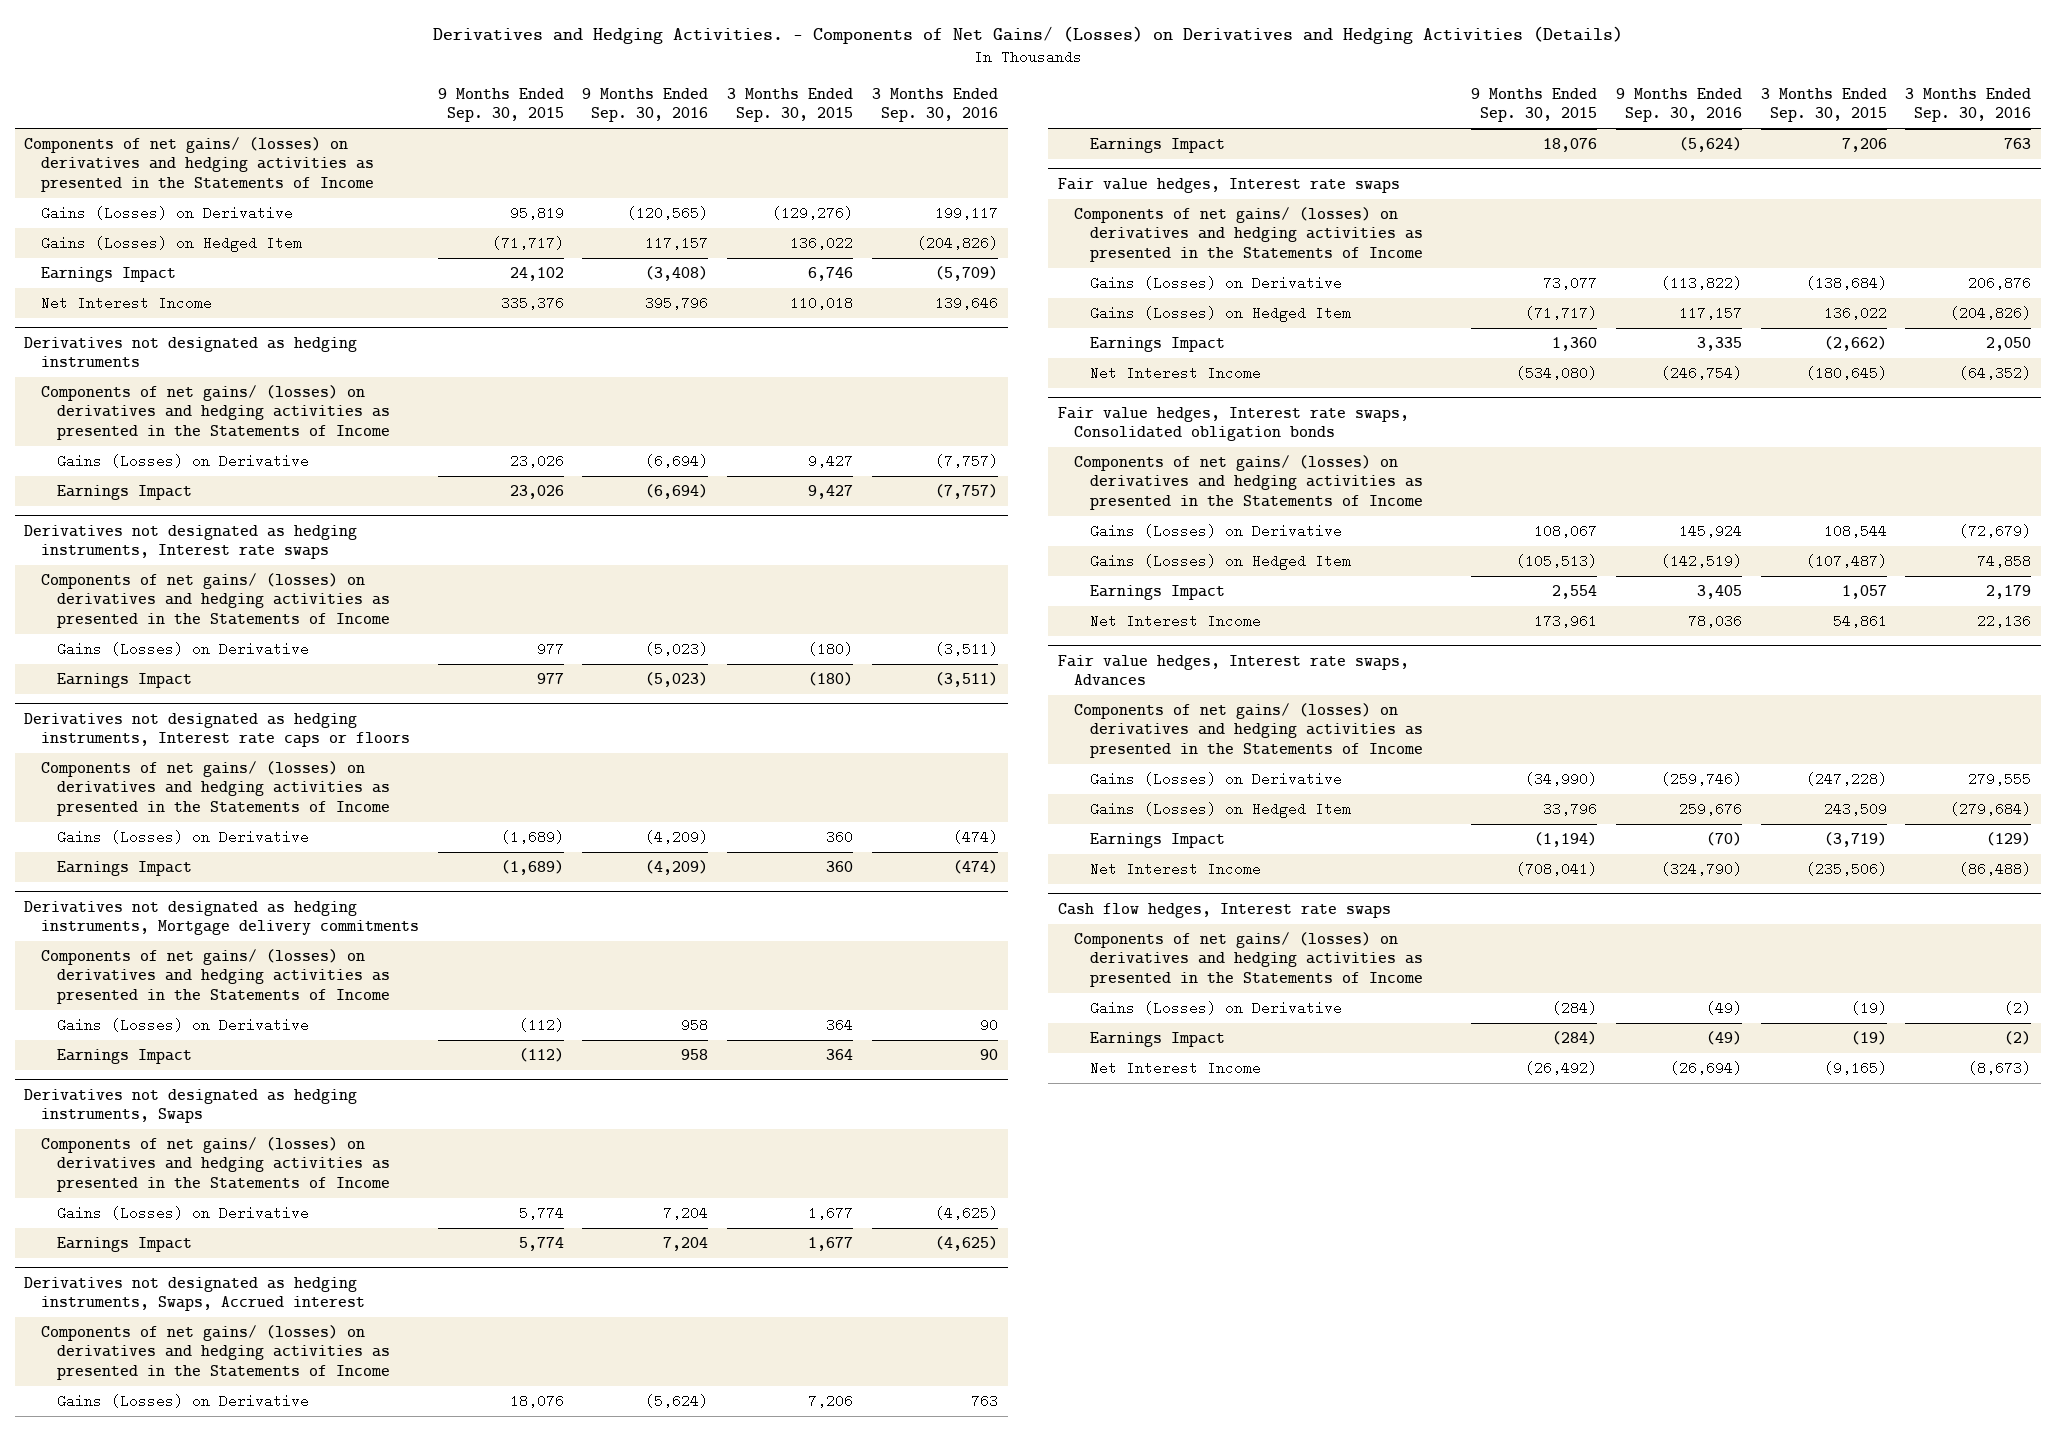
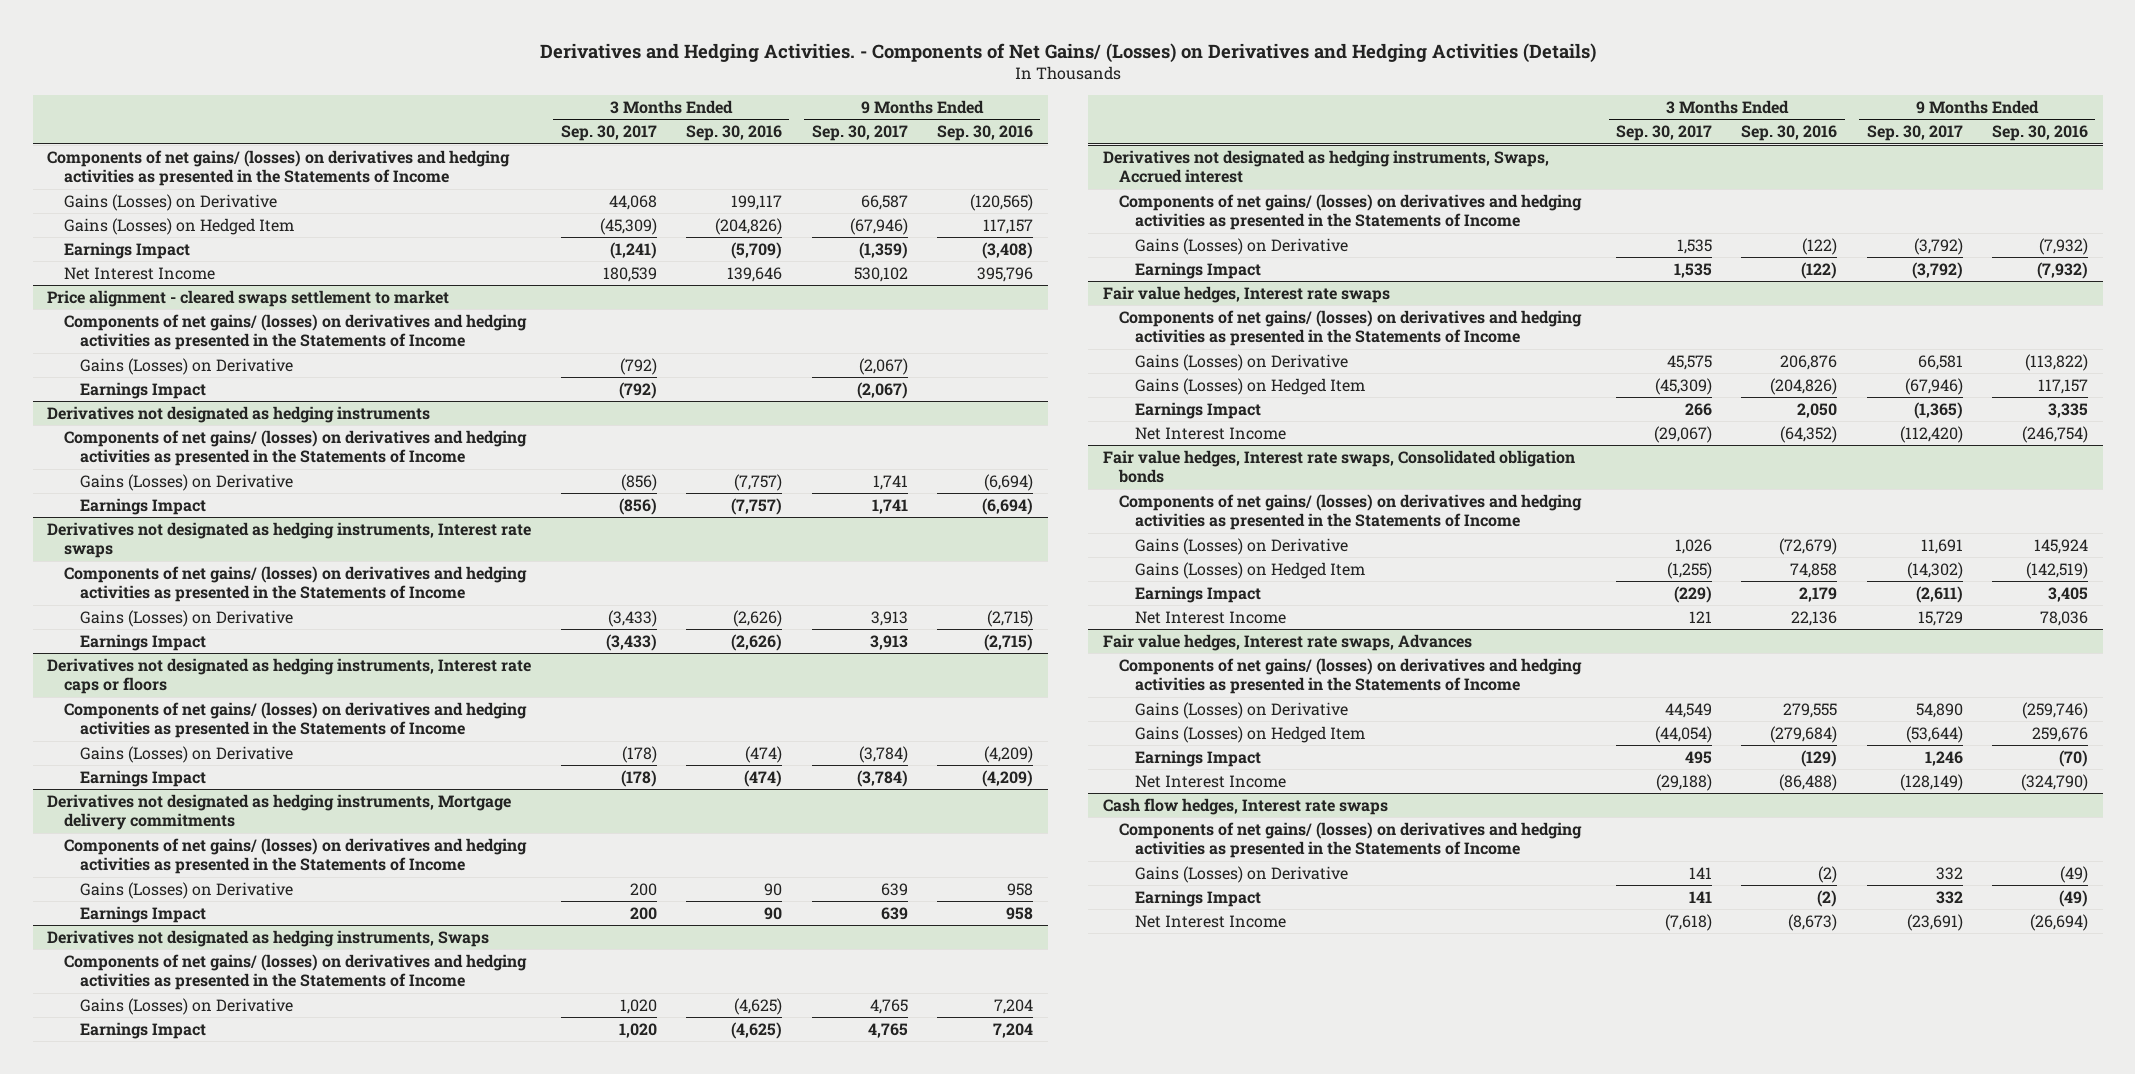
[437,87,564,122] 9 Months Ended Sep. 30, 2015 -> none
[727,87,854,122] 3 Months Ended Sep. 30, 2015 -> none
none -> [560,125,657,142] Sep. 30, 2017
none -> [811,125,908,142] Sep. 30, 2017
none -> [47,289,450,307] Price alignment - cleared swaps settlement to market
none -> [63,313,527,351] Components of net gains/ (losses) on derivatives and hedging activities as presented in the Statements of Income
none -> [80,357,294,375] Gains (Losses) on Derivative
none -> [80,381,207,399] Earnings Impact
[645,642,709,657] (5,023) -> [986,609,1033,627] (2,715)
[935,642,999,657] (3,511) -> [733,609,783,627] (2,626)
[645,672,709,688] (5,023) -> [983,633,1033,651] (2,715)
[935,672,999,688] (3,511) -> [731,633,783,651] (2,626)
[645,1394,709,1409] (5,624) -> [2039,237,2089,255] (7,932)
[971,1394,999,1409] 763 -> [1802,237,1838,255] (122)
[1678,137,1742,153] (5,624) -> [2037,261,2089,279] (7,932)
[2004,138,2032,150] 763 -> [1801,261,1838,279] (122)

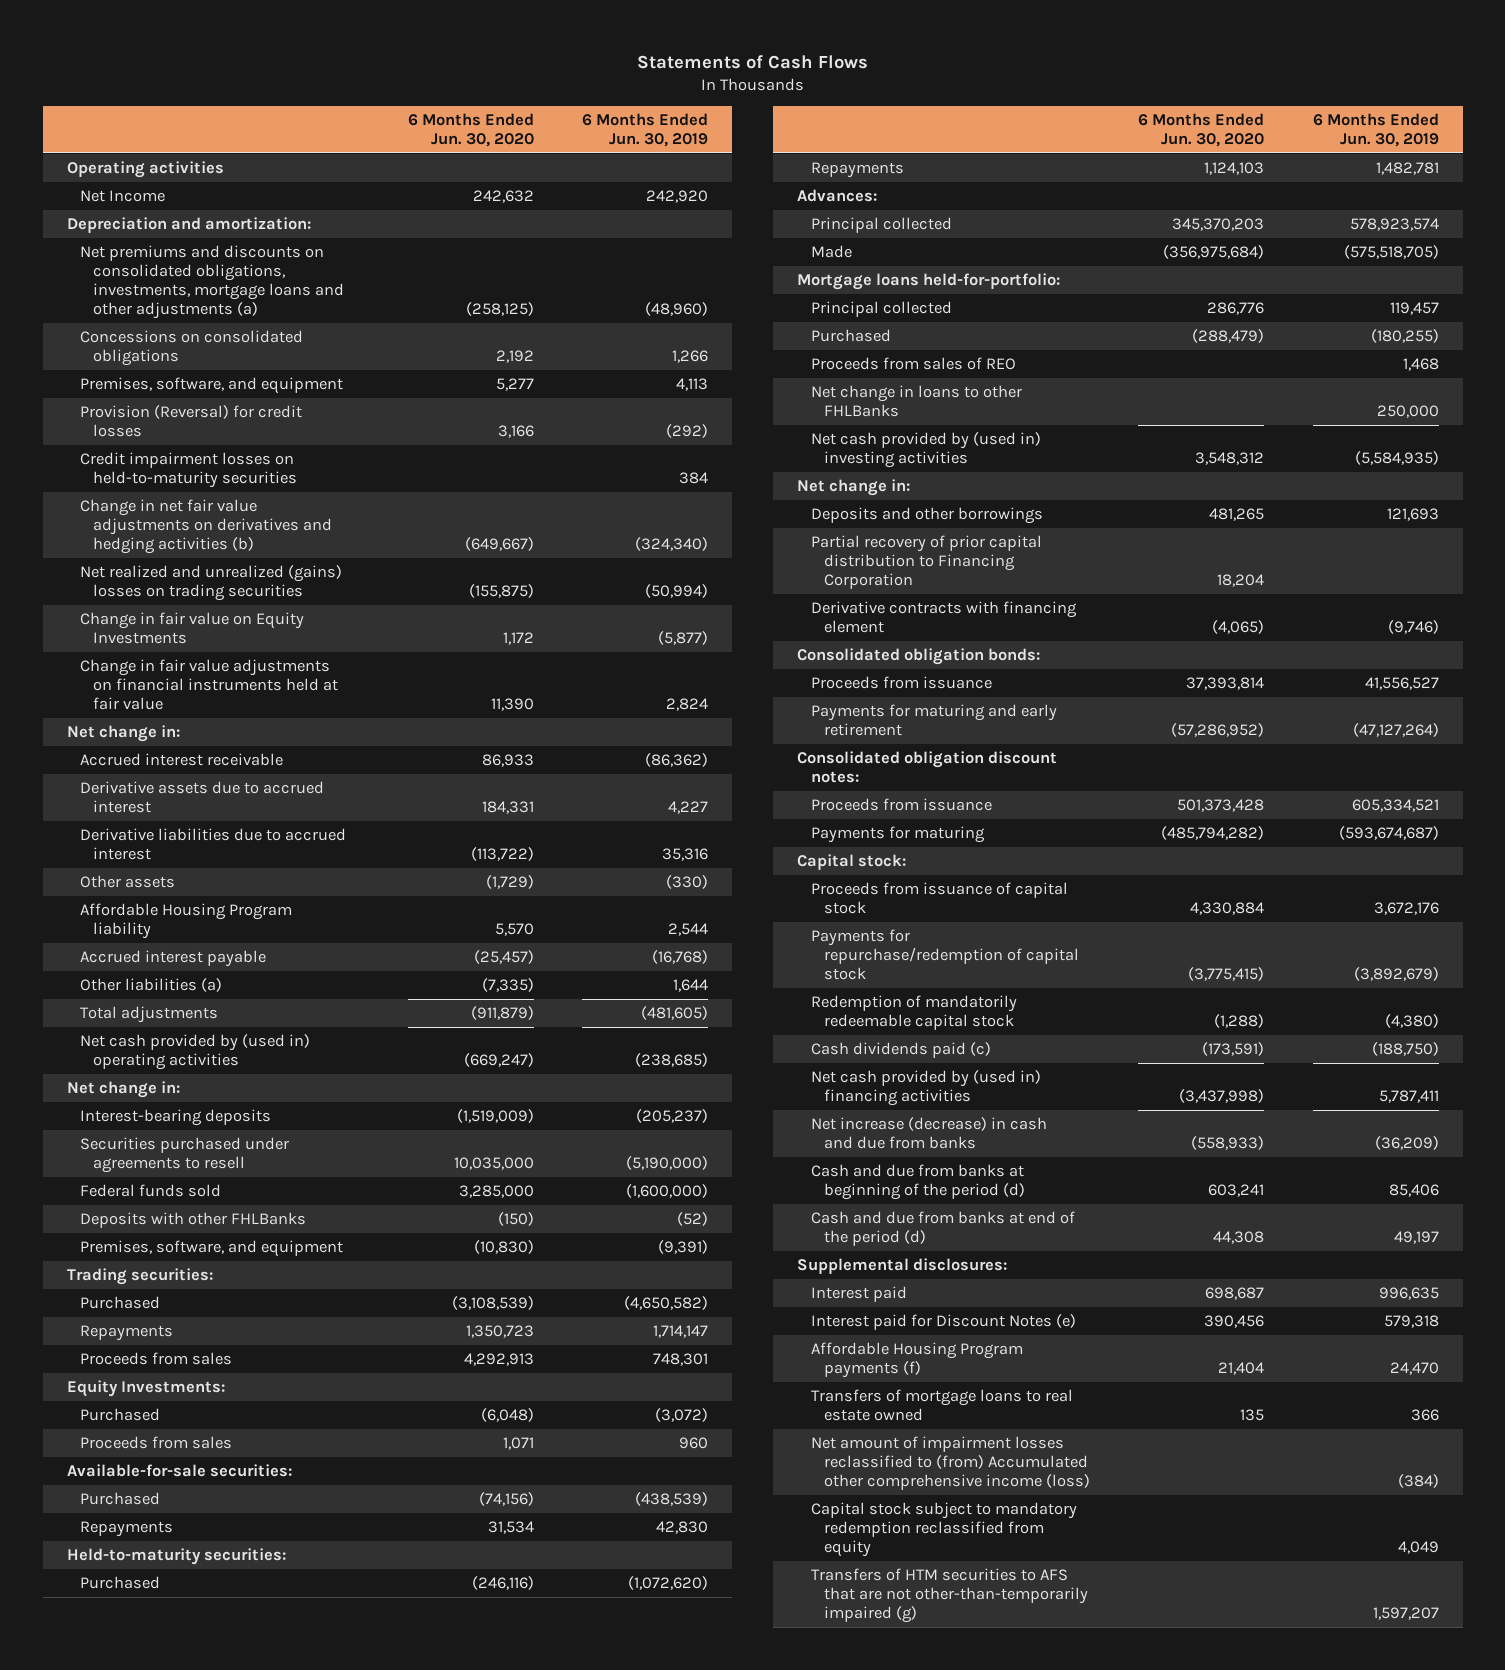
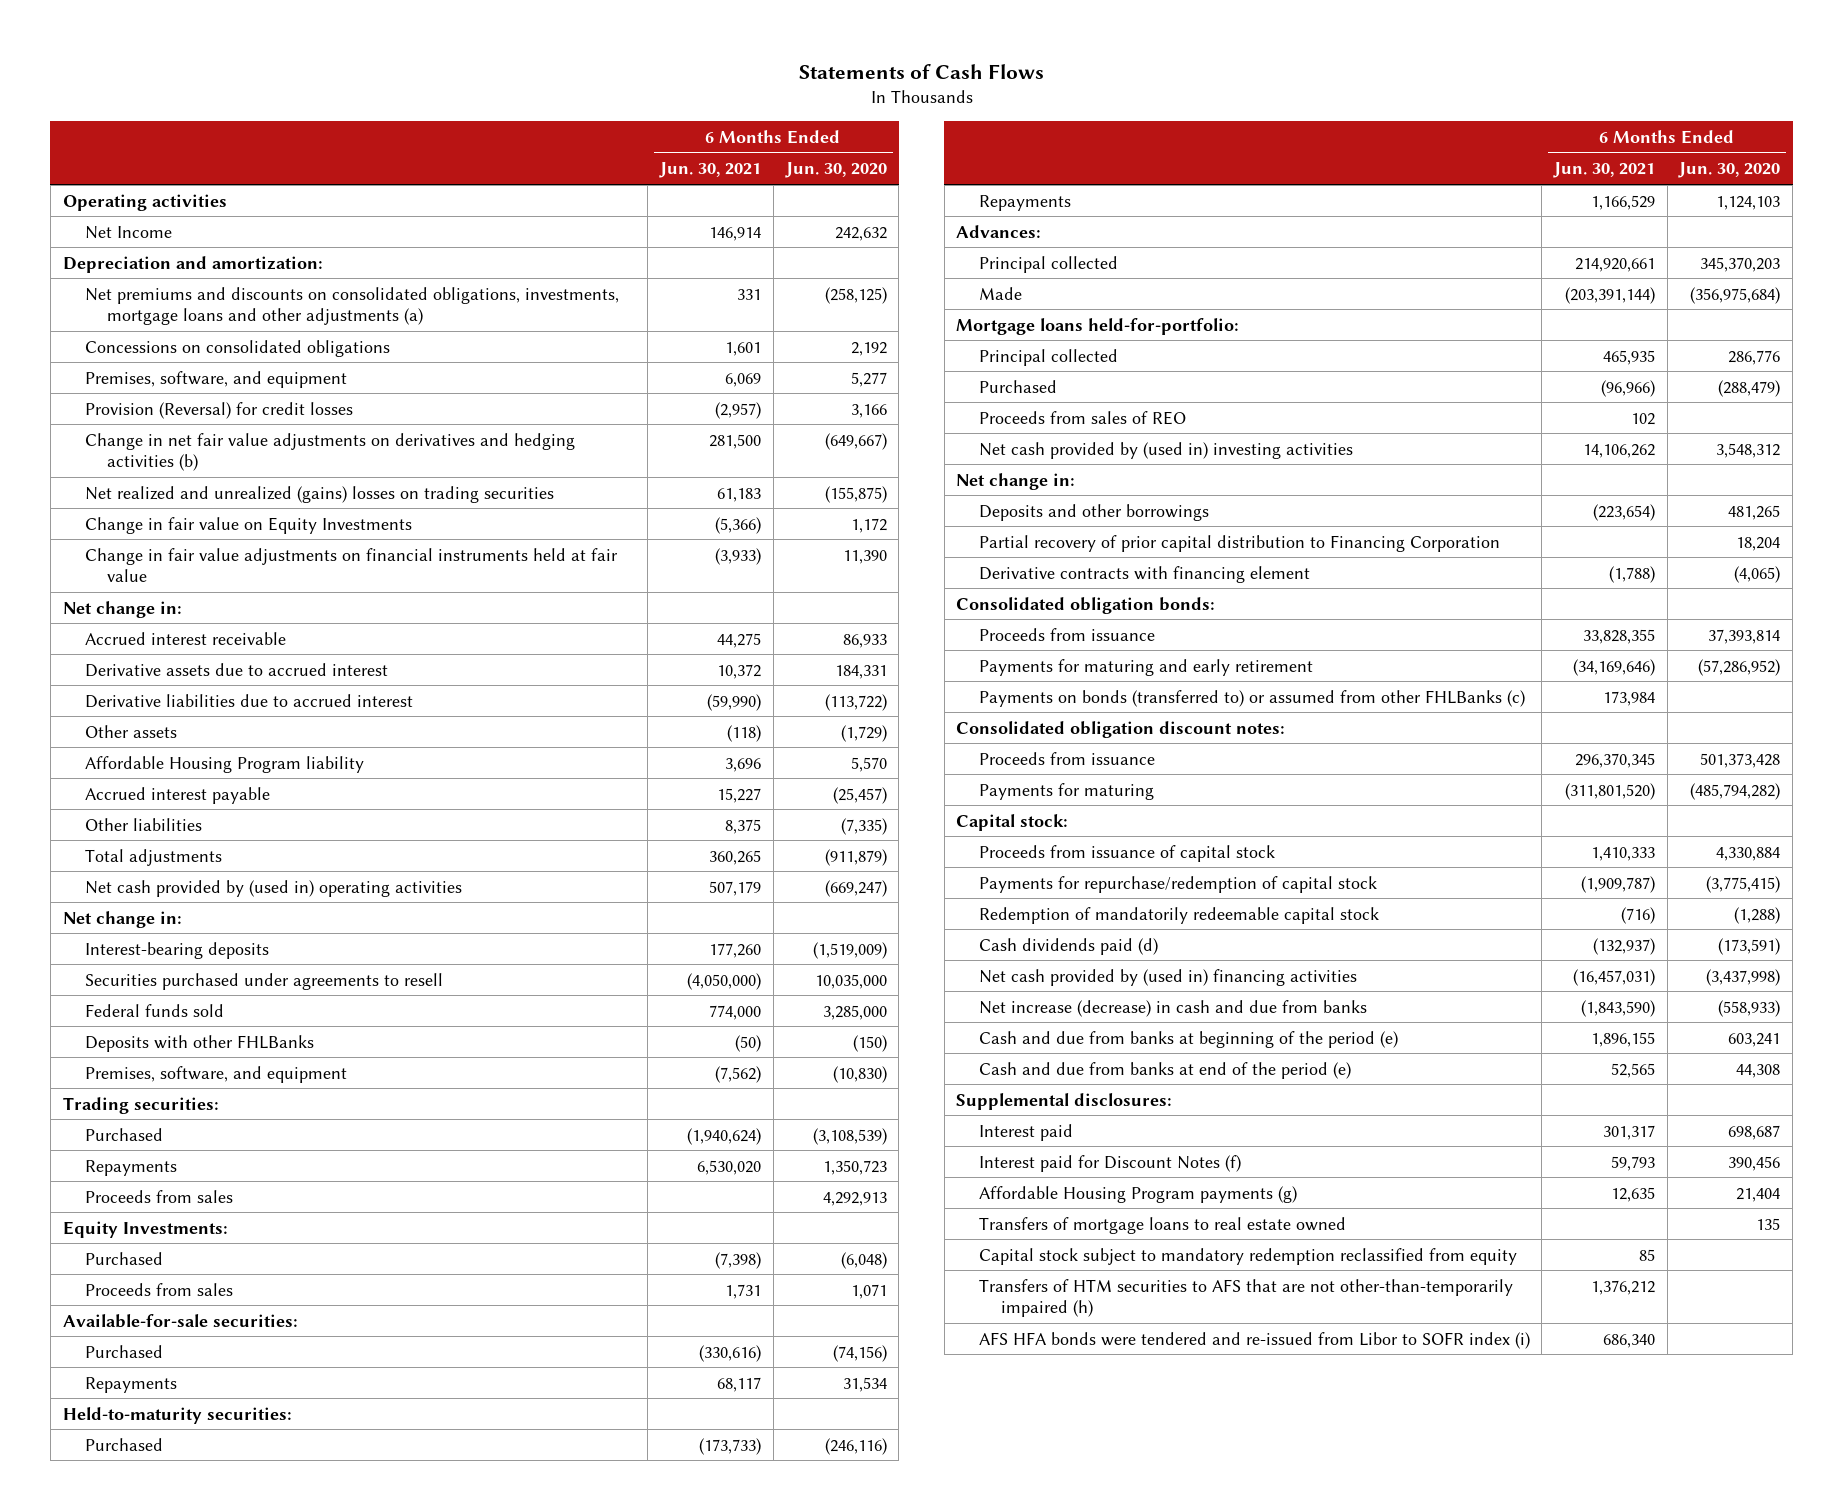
[582,113,709,148] 6 Months Ended Jun. 30, 2019 -> none
none -> [659,162,762,179] Jun. 30, 2021
[80,452,298,489] Credit impairment losses on held-to-maturity securities -> none
[80,978,223,993] Other liabilities (a) -> [84,817,202,831] Other liabilities
[810,385,1022,418] Net change in loans to other FHLBanks -> none
none -> [978,689,1525,707] Payments on bonds (transferred to) or assumed from other FHLBanks (c)
[810,1042,991,1059] Cash dividends paid (c) -> [978,937,1158,955] Cash dividends paid (d)
[810,1164,1025,1201] Cash and due from banks at beginning of the period (d) -> [978,1030,1398,1048] Cash and due from banks at beginning of the period (e)
[810,1211,1075,1247] Cash and due from banks at end of the period (d) -> [978,1061,1351,1079] Cash and due from banks at end of the period (e)
[810,1314,1076,1331] Interest paid for Discount Notes (e) -> [978,1154,1241,1172] Interest paid for Discount Notes (f)
[810,1342,1023,1379] Affordable Housing Program payments (f) -> [978,1185,1297,1203] Affordable Housing Program payments (g)
[810,1436,1090,1491] Net amount of impairment losses reclassified to (from) Accumulated other comprehensive income (loss) -> none
[810,1568,1088,1624] Transfers of HTM securities to AFS that are not other-than-temporarily impaired (g) -> [978,1278,1513,1318] Transfers of HTM securities to AFS that are not other-than-temporarily impaired (h)
none -> [978,1331,1530,1349] AFS HFA bonds were tendered and re-issued from Libor to SOFR index (i)

